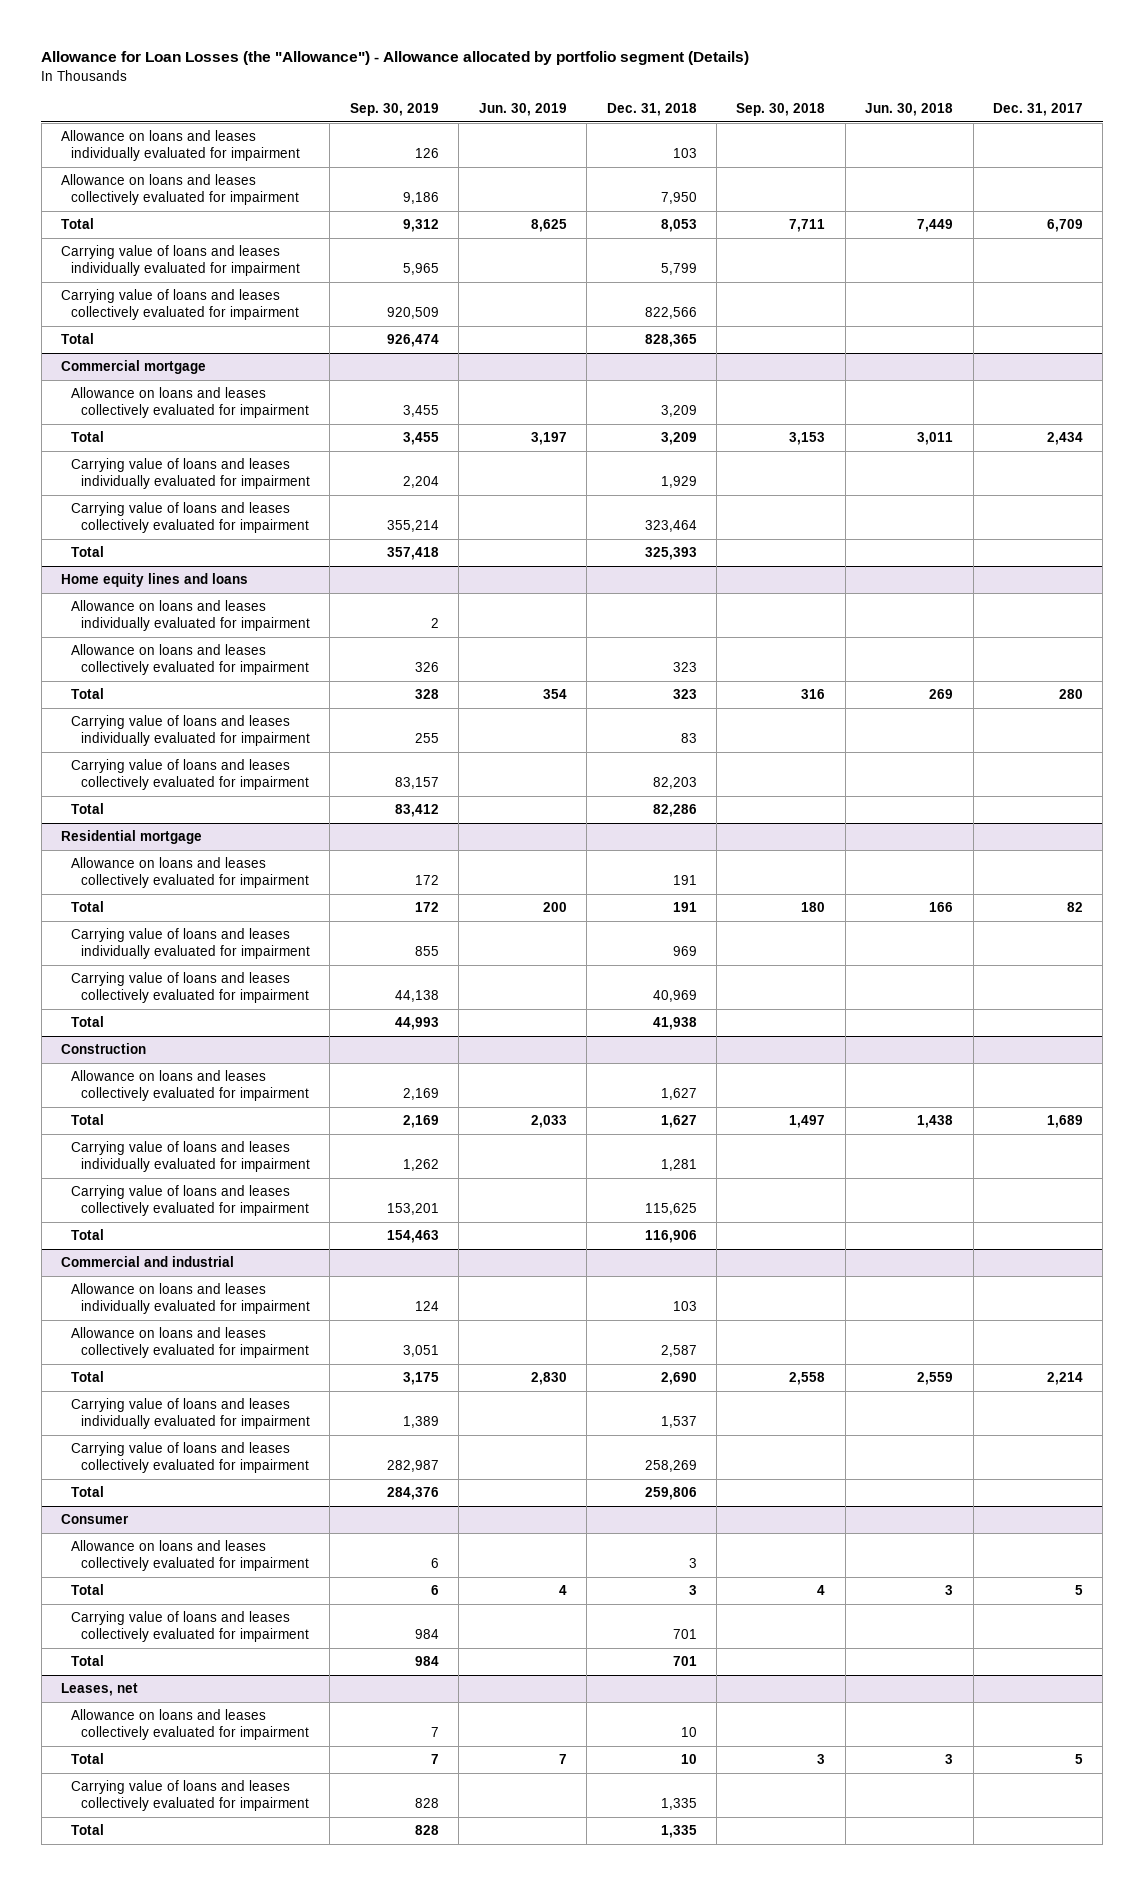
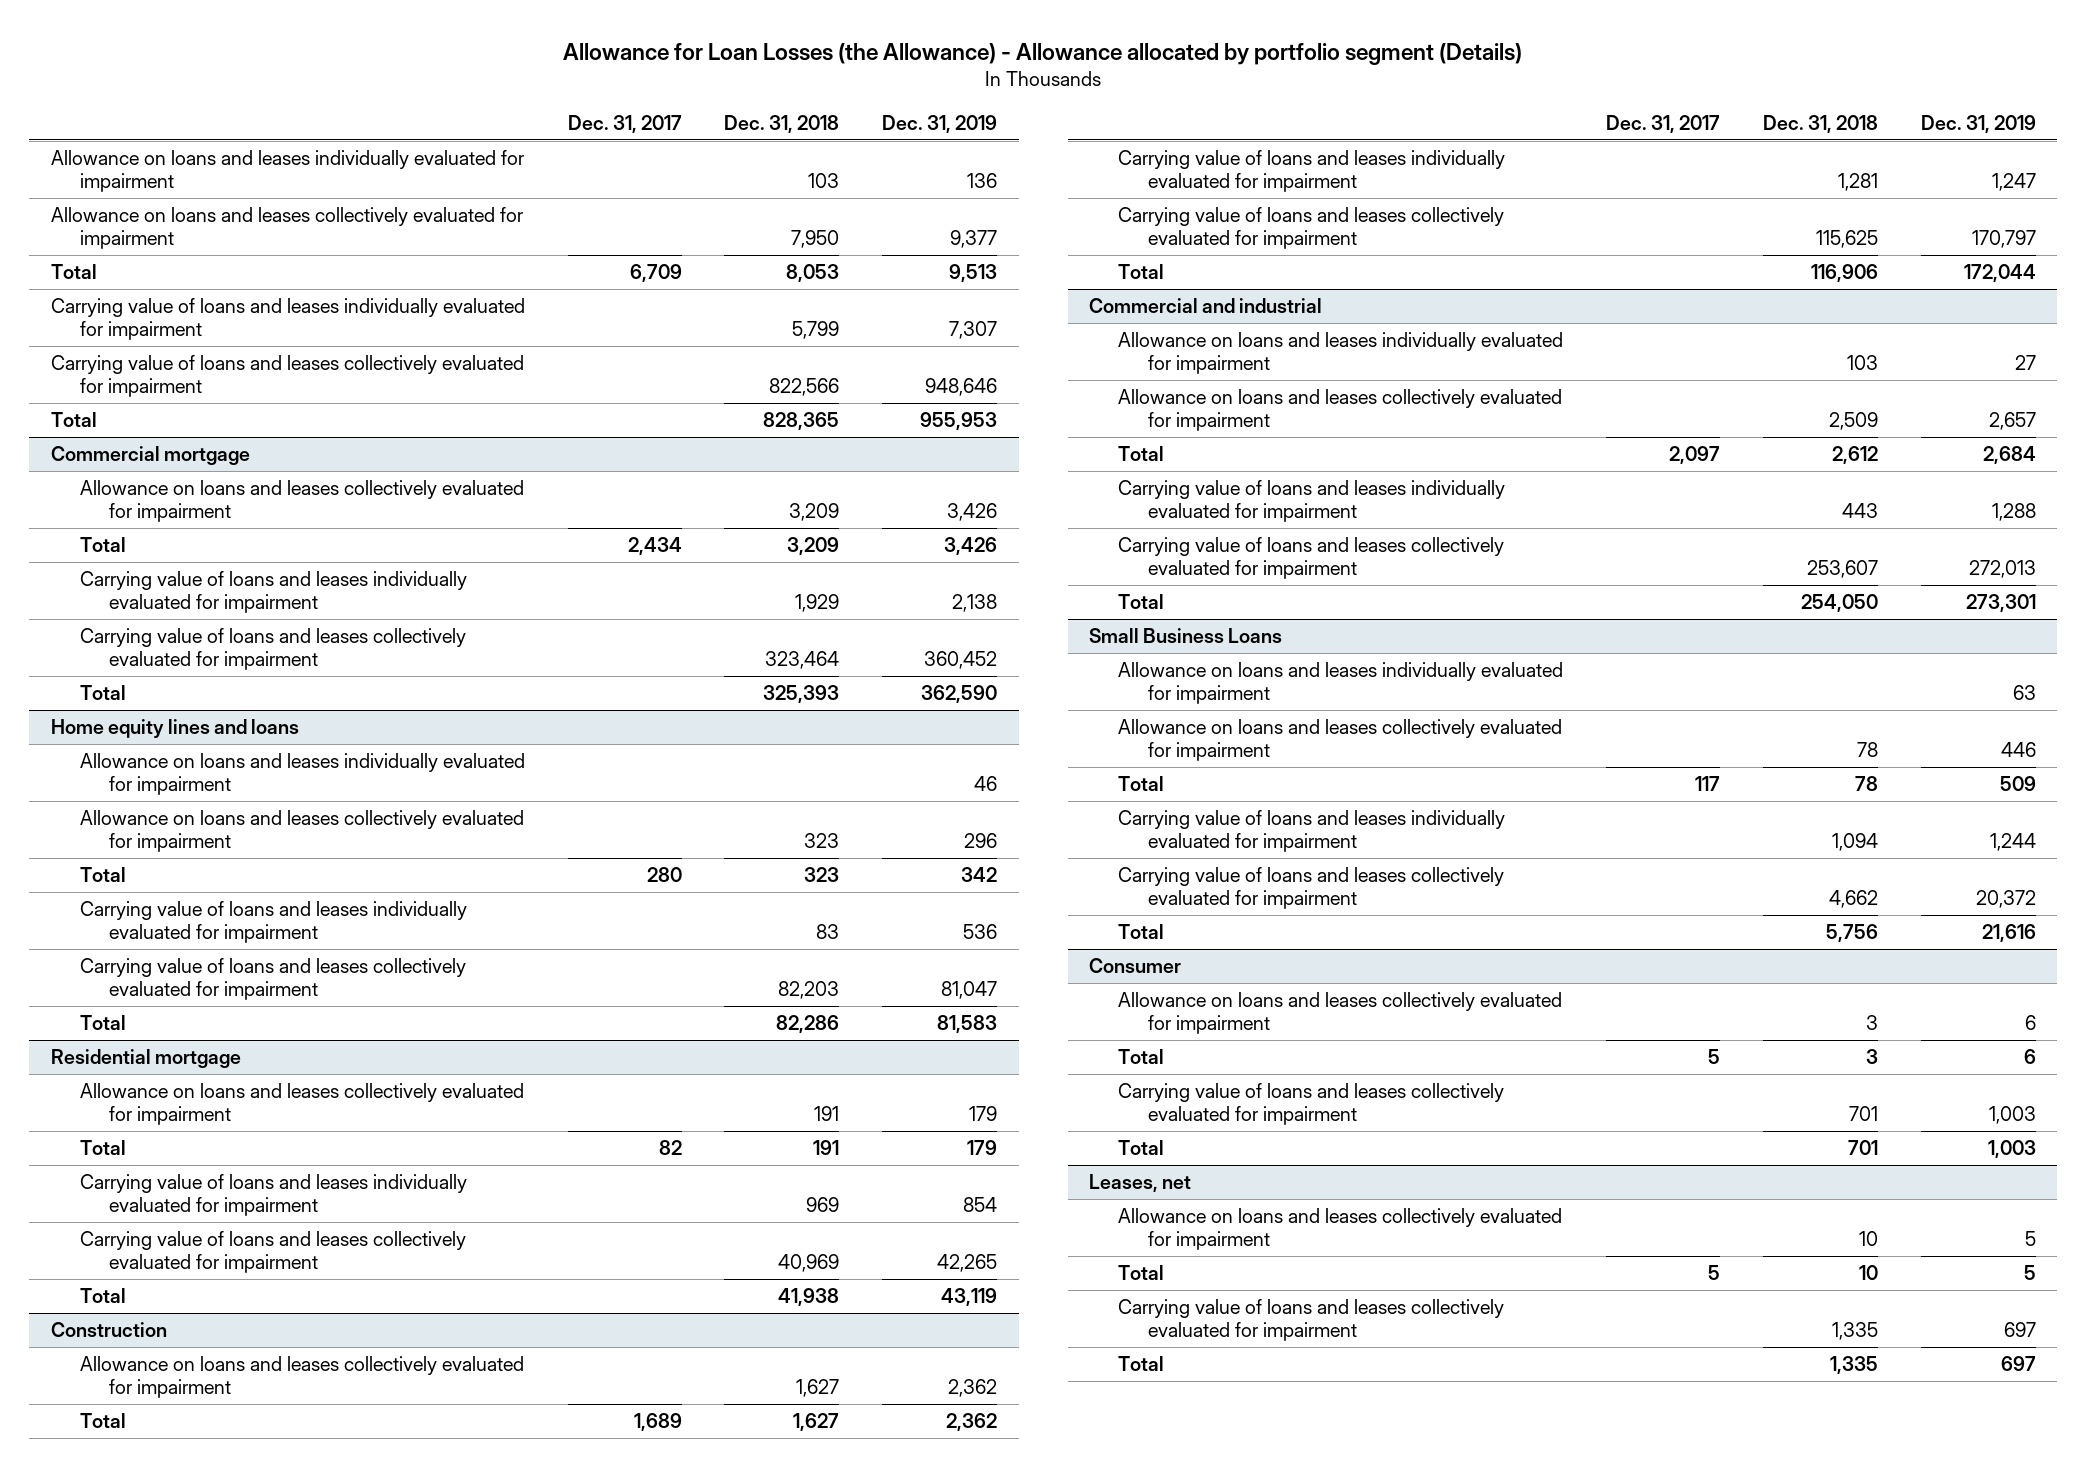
[41,51,750,66] Allowance for Loan Losses (the "Allowance") - Allowance allocated by portfolio segment (Details) -> [563,42,1523,65] Allowance for Loan Losses (the Allowance) - Allowance allocated by portfolio segment (Details)
[349,102,439,116] Sep. 30, 2019 -> none
[478,102,567,116] Jun. 30, 2019 -> none
[736,102,826,116] Sep. 30, 2018 -> none
[865,102,954,116] Jun. 30, 2018 -> none
none -> [882,114,998,133] Dec. 31, 2019
[660,1345,697,1358] 2,587 -> [1828,412,1878,431] 2,509
[660,1372,697,1386] 2,690 -> [1831,446,1878,465] 2,612
[1047,1372,1084,1386] 2,214 -> [1669,446,1721,465] 2,097
[660,1416,697,1429] 1,537 -> [1841,503,1878,519] 443
[644,1460,697,1473] 258,269 -> [1806,560,1878,579] 253,607
[644,1487,697,1501] 259,806 -> [1800,594,1878,613] 254,050
none -> [1088,628,1282,644] Small Business Loans
none -> [1118,662,1564,705] Allowance on loans and leases individually evaluated for impairment
none -> [1118,719,1563,762] Allowance on loans and leases collectively evaluated for impairment
none -> [1118,776,1165,792] Total
none -> [1118,810,1506,853] Carrying value of loans and leases individually evaluated for impairment
none -> [1118,867,1505,910] Carrying value of loans and leases collectively evaluated for impairment
none -> [1118,924,1165,940] Total

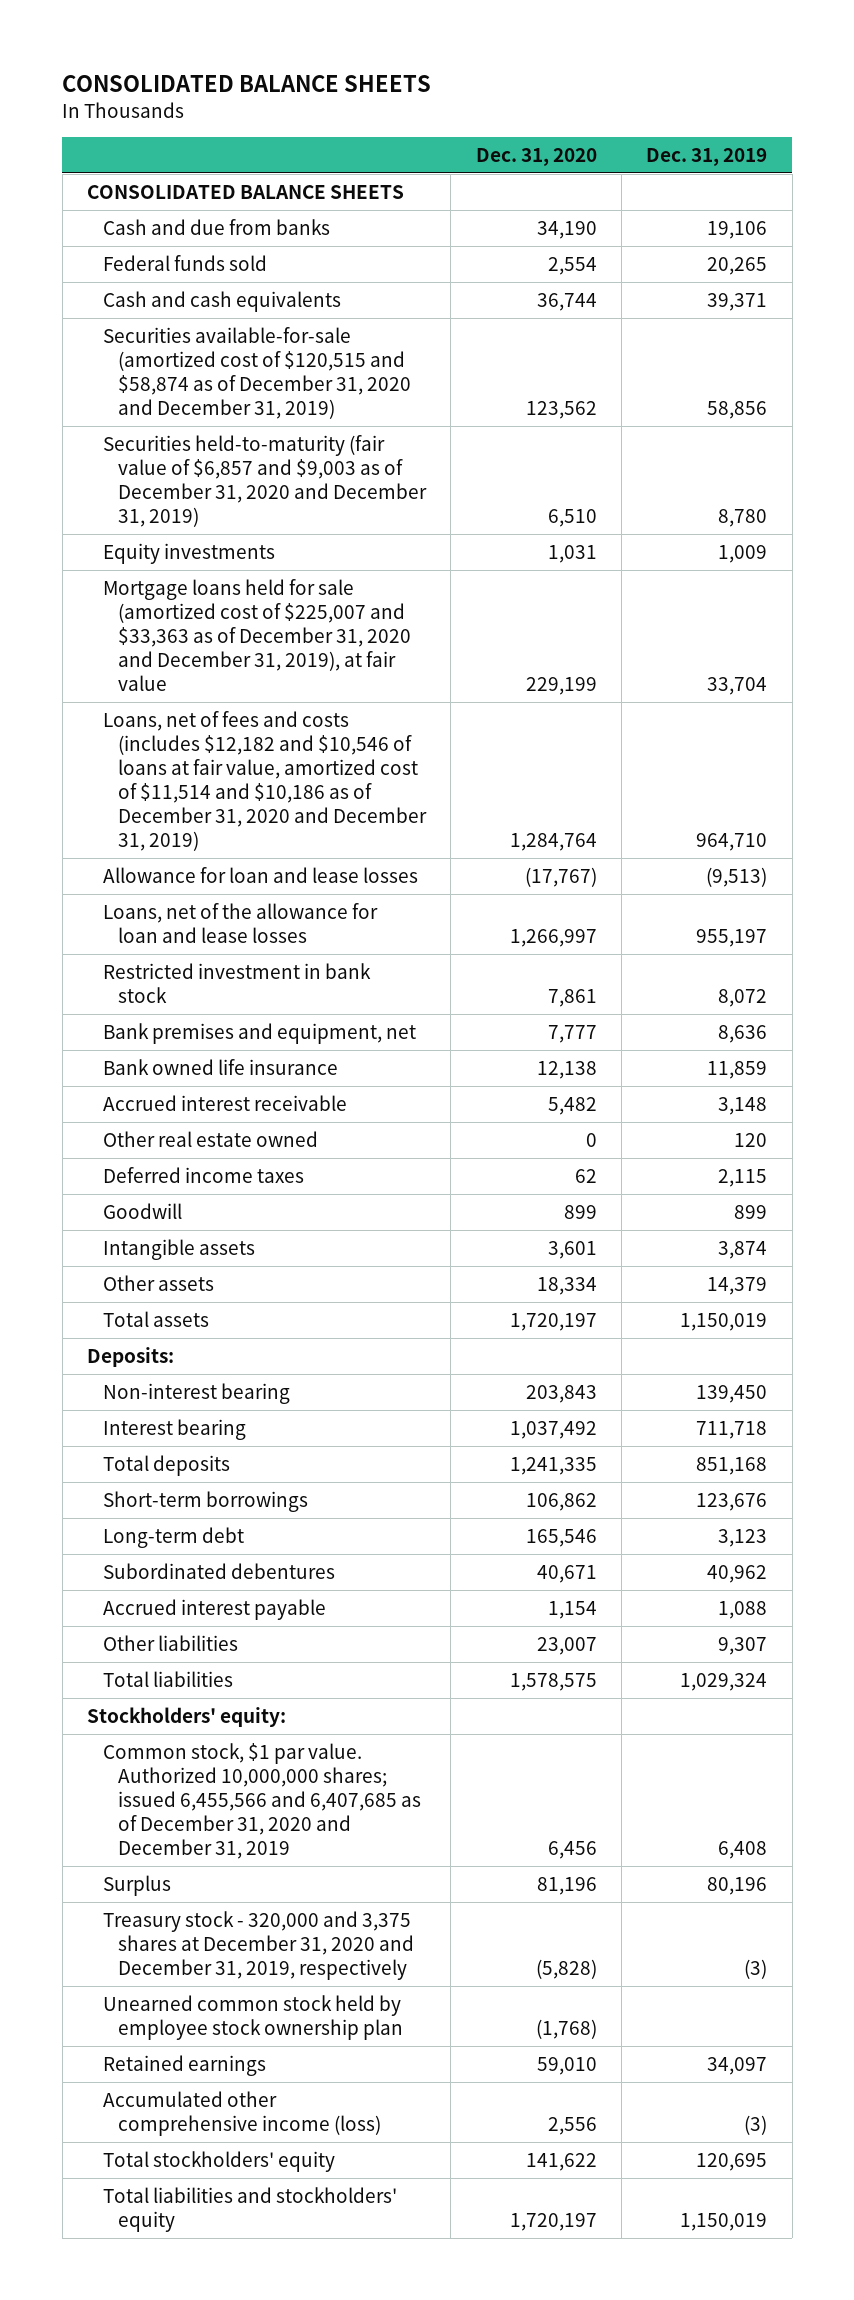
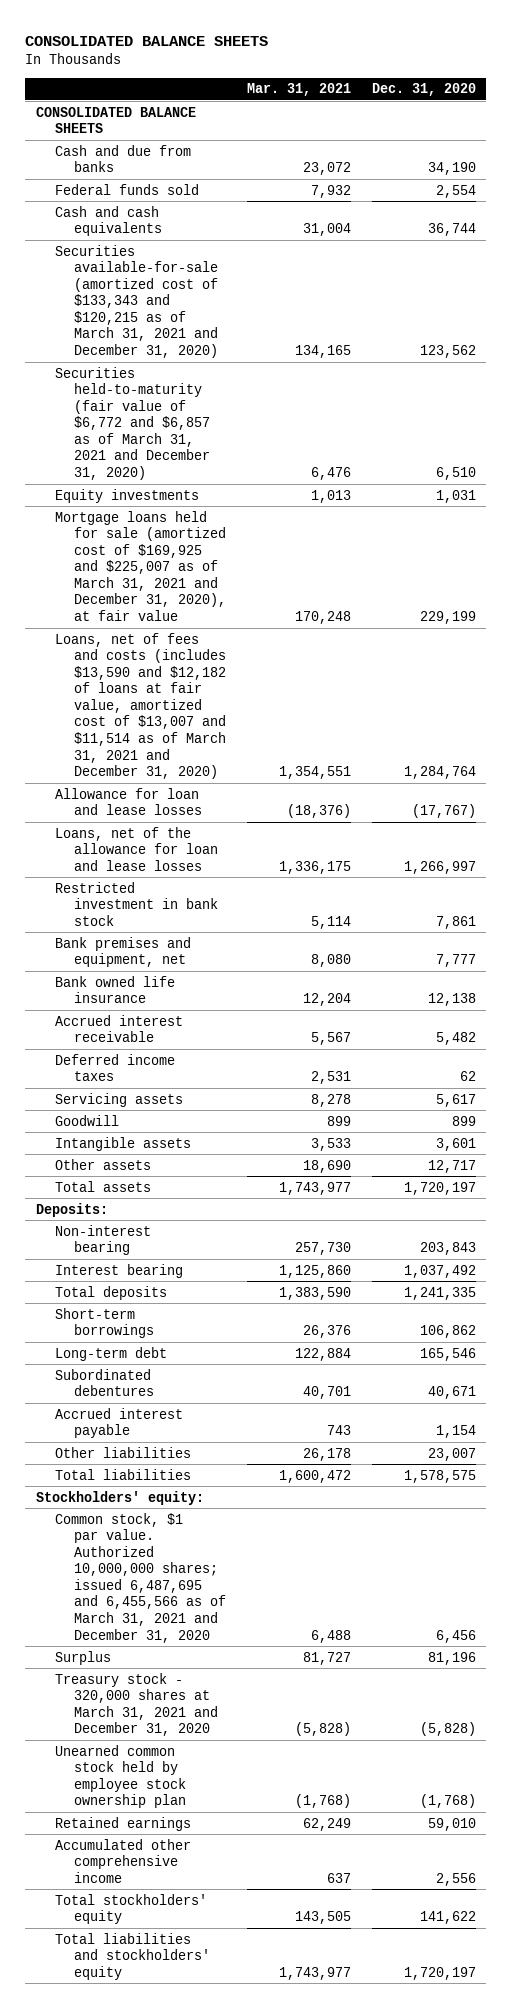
[646,147,768,166] Dec. 31, 2019 -> none
none -> [247,83,352,97] Mar. 31, 2021
[102,327,411,420] Securities available-for-sale (amortized cost of $120,515 and $58,874 as of December 31, 2020 and December 31, 2019) -> [55,244,219,358] Securities available-for-sale (amortized cost of $133,343 and $120,215 as of March 31, 2021 and December 31, 2020)
[102,435,427,528] Securities held-to-maturity (fair value of $6,857 and $9,003 as of December 31, 2020 and December 31, 2019) -> [55,366,211,480] Securities held-to-maturity (fair value of $6,772 and $6,857 as of March 31, 2021 and December 31, 2020)
[102,579,411,692] Mortgage loans held for sale (amortized cost of $225,007 and $33,363 as of December 31, 2020 and December 31, 2019), at fair value -> [55,510,227,621] Mortgage loans held for sale (amortized cost of $169,925 and $225,007 as of March 31, 2021 and December 31, 2020), at fair value
[102,711,427,852] Loans, net of fees and costs (includes $12,182 and $10,546 of loans at fair value, amortized cost of $11,514 and $10,186 as of December 31, 2020 and December 31, 2019) -> [55,632,227,780] Loans, net of fees and costs (includes $13,590 and $12,182 of loans at fair value, amortized cost of $13,007 and $11,514 as of March 31, 2021 and December 31, 2020)
[102,1131,318,1148] Other real estate owned -> none
none -> [55,1092,184,1107] Servicing assets
[536,1277,597,1296] 18,334 -> [427,1159,476,1173] 12,717
[102,1743,421,1860] Common stock, $1 par value. Authorized 10,000,000 shares; issued 6,455,566 and 6,407,685 as of December 31, 2020 and December 31, 2019 -> [55,1512,227,1643] Common stock, $1 par value. Authorized 10,000,000 shares; issued 6,487,695 and 6,455,566 as of March 31, 2021 and December 31, 2020
[102,1911,414,1981] Treasury stock - 320,000 and 3,375 shares at December 31, 2020 and December 31, 2019, respectively -> [55,1672,219,1737] Treasury stock - 320,000 shares at March 31, 2021 and December 31, 2020
[102,2091,381,2137] Accumulated other comprehensive income (loss) -> [55,1838,192,1883] Accumulated other comprehensive income

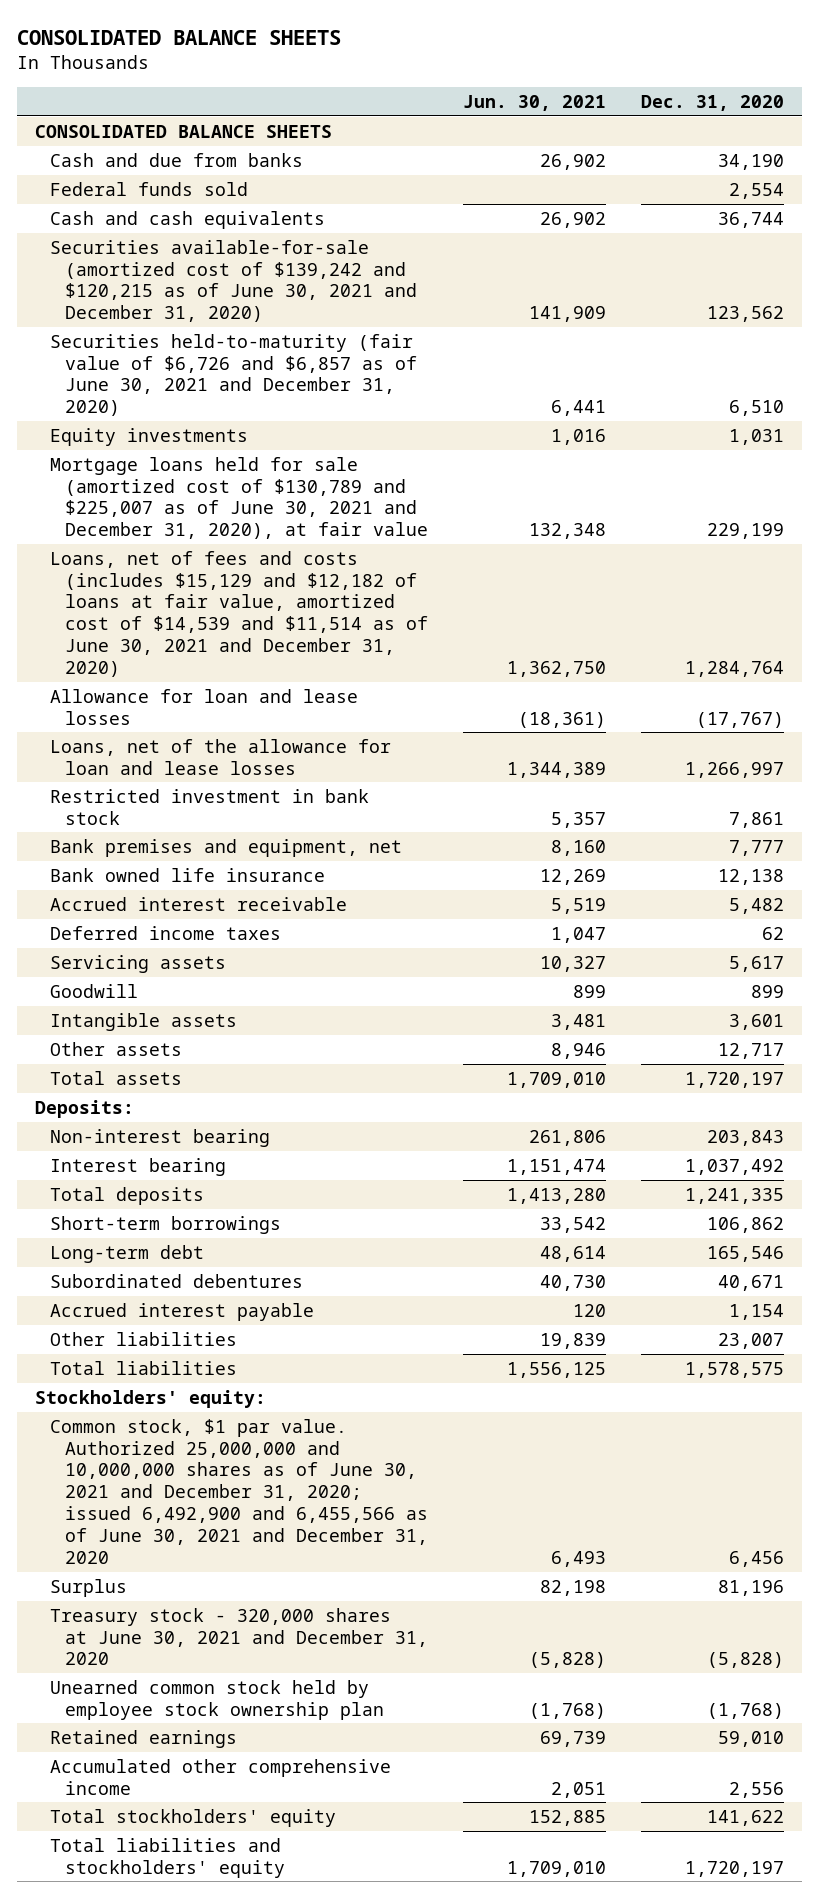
[247,83,352,97] Mar. 31, 2021 -> none
none -> [463,95,607,112] Jun. 30, 2021
[55,244,219,358] Securities available-for-sale (amortized cost of $133,343 and $120,215 as of March 31, 2021 and December 31, 2020) -> [49,239,417,323] Securities available-for-sale (amortized cost of $139,242 and $120,215 as of June 30, 2021 and December 31, 2020)
[55,366,211,480] Securities held-to-maturity (fair value of $6,772 and $6,857 as of March 31, 2021 and December 31, 2020) -> [49,333,417,417] Securities held-to-maturity (fair value of $6,726 and $6,857 as of June 30, 2021 and December 31, 2020)
[55,510,227,621] Mortgage loans held for sale (amortized cost of $169,925 and $225,007 as of March 31, 2021 and December 31, 2020), at fair value -> [49,456,428,540] Mortgage loans held for sale (amortized cost of $130,789 and $225,007 as of June 30, 2021 and December 31, 2020), at fair value
[55,632,227,780] Loans, net of fees and costs (includes $13,590 and $12,182 of loans at fair value, amortized cost of $13,007 and $11,514 as of March 31, 2021 and December 31, 2020) -> [49,550,428,677] Loans, net of fees and costs (includes $15,129 and $12,182 of loans at fair value, amortized cost of $14,539 and $11,514 as of June 30, 2021 and December 31, 2020)
[55,1512,227,1643] Common stock, $1 par value. Authorized 10,000,000 shares; issued 6,487,695 and 6,455,566 as of March 31, 2021 and December 31, 2020 -> [49,1418,428,1564] Common stock, $1 par value. Authorized 25,000,000 and 10,000,000 shares as of June 30, 2021 and December 31, 2020; issued 6,492,900 and 6,455,566 as of June 30, 2021 and December 31, 2020
[55,1672,219,1737] Treasury stock - 320,000 shares at March 31, 2021 and December 31, 2020 -> [49,1607,428,1666] Treasury stock - 320,000 shares at June 30, 2021 and December 31, 2020

